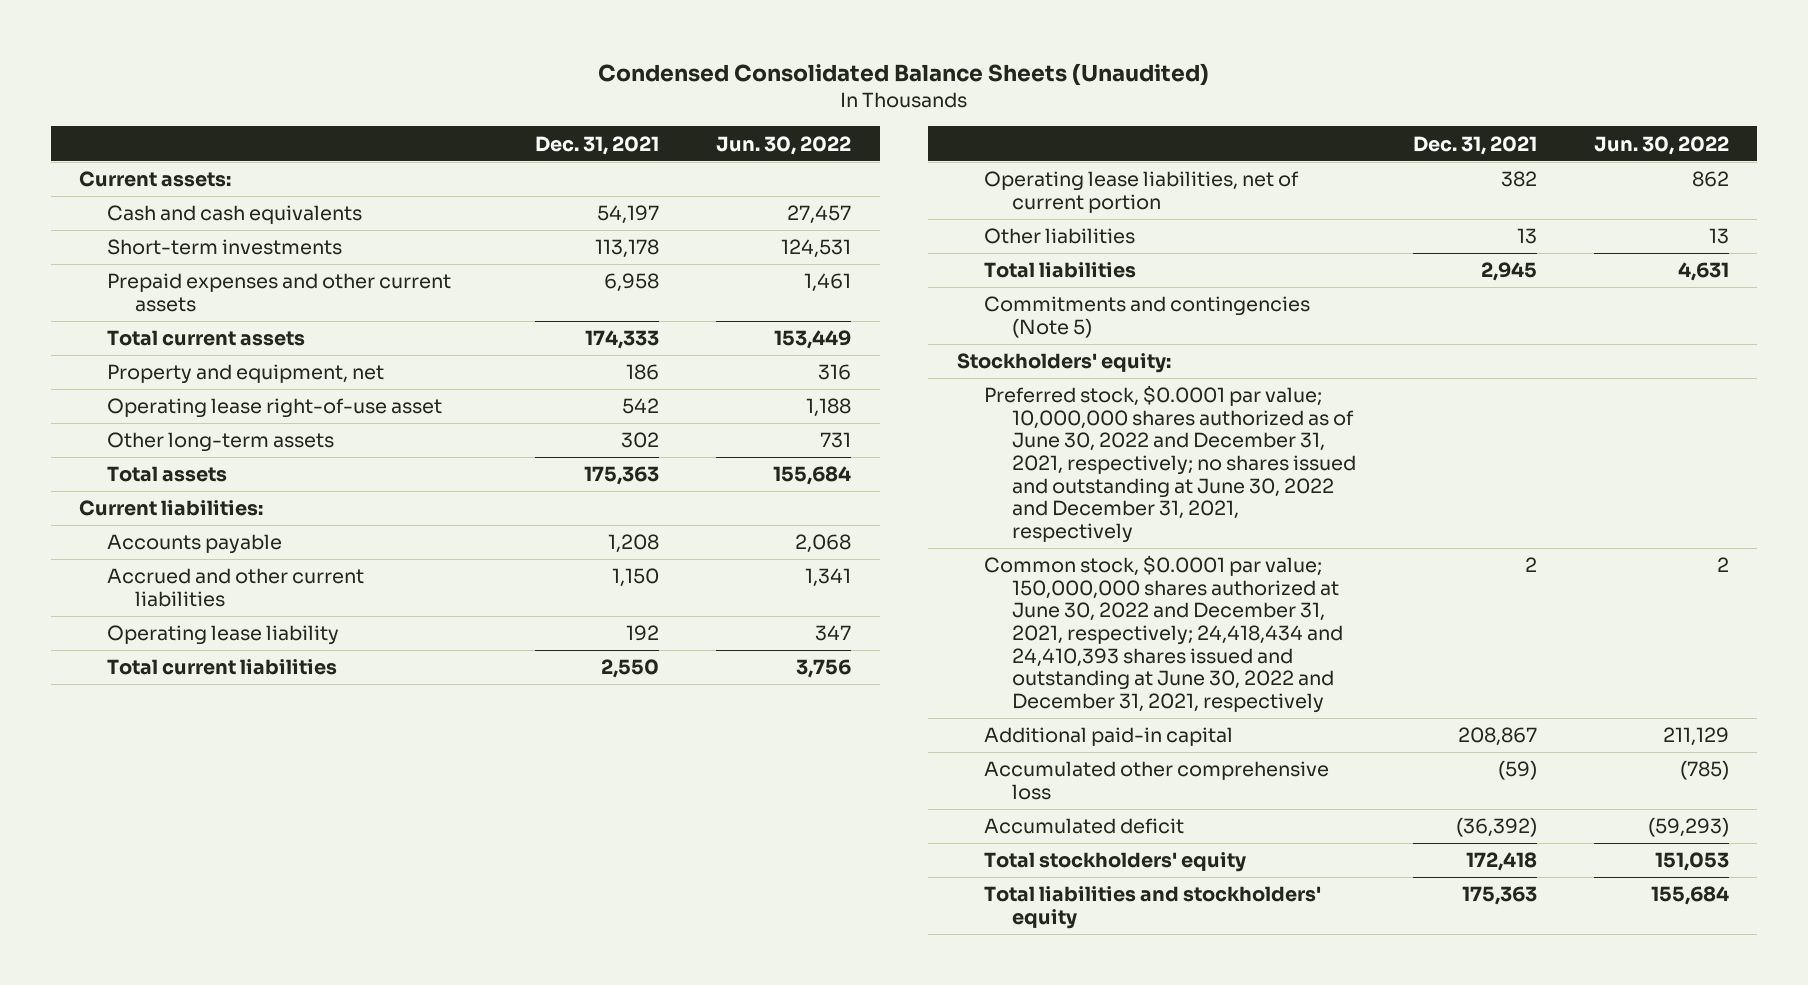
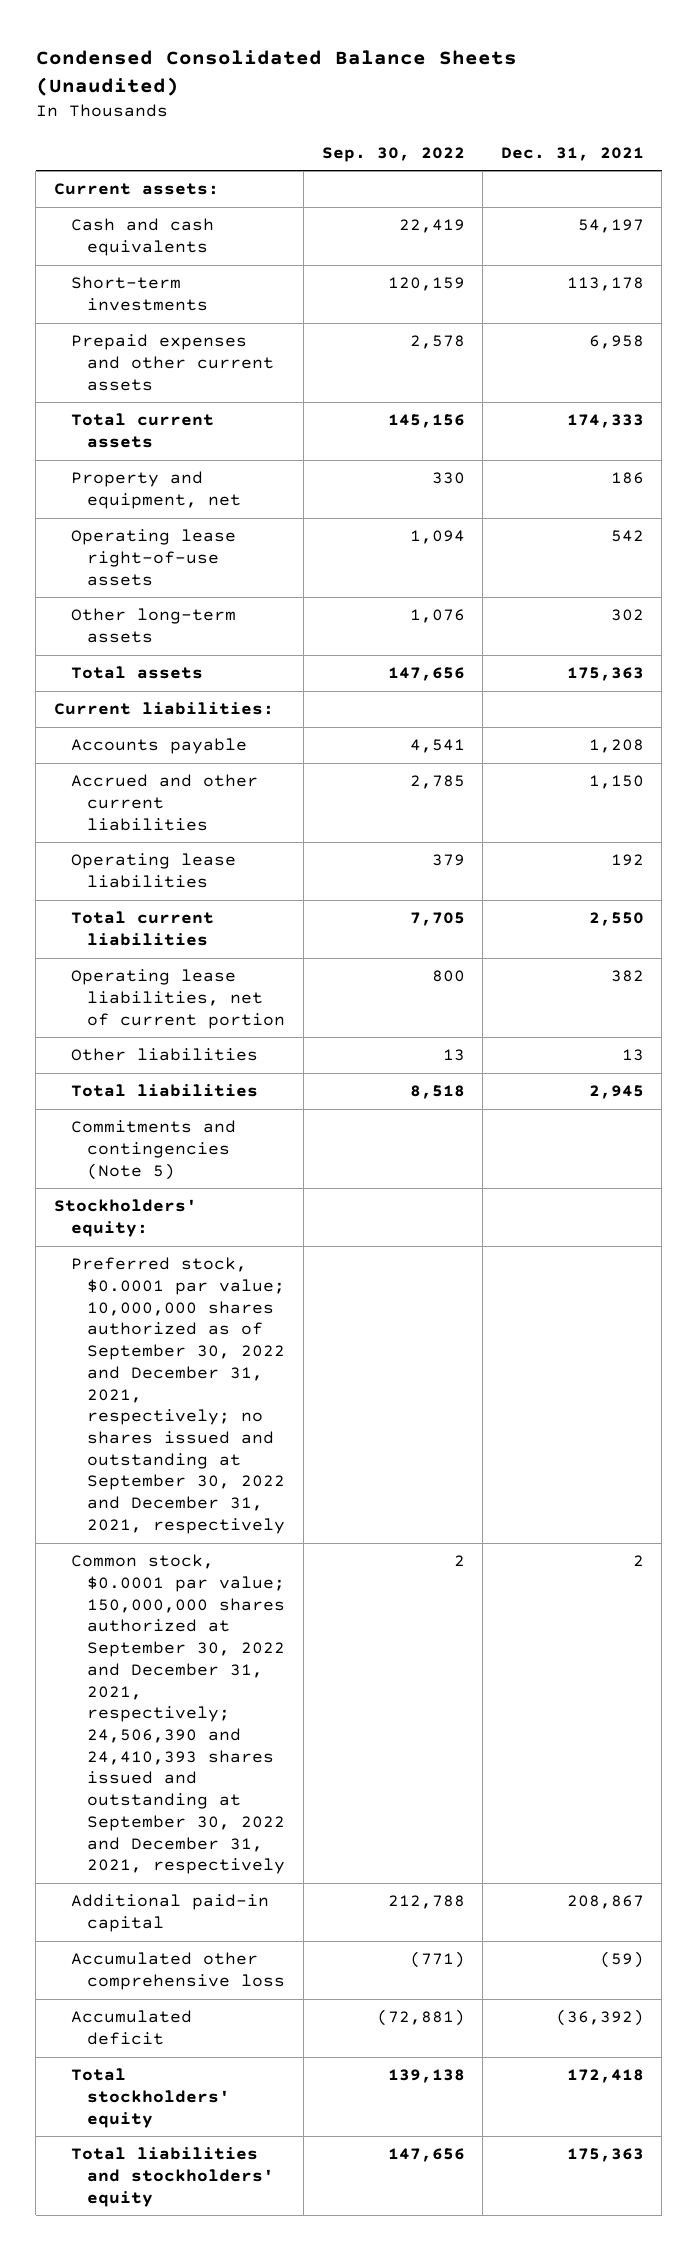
[716,135,852,155] Jun. 30, 2022 -> none
none -> [321,146,465,162] Sep. 30, 2022
[106,398,442,419] Operating lease right-of-use asset -> [70,529,236,586] Operating lease right-of-use assets
[106,625,339,646] Operating lease liability -> [70,853,236,889] Operating lease liabilities
[984,385,1356,543] Preferred stock, $0.0001 par value; 10,000,000 shares authorized as of June 30, 2022 and December 31, 2021, respectively; no shares issued and outstanding at June 30, 2022 and December 31, 2021, respectively -> [70,1257,286,1534] Preferred stock, $0.0001 par value; 10,000,000 shares authorized as of September 30, 2022 and December 31, 2021, respectively; no shares issued and outstanding at September 30, 2022 and December 31, 2021, respectively
[984,555,1343,713] Common stock, $0.0001 par value; 150,000,000 shares authorized at June 30, 2022 and December 31, 2021, respectively; 24,418,434 and 24,410,393 shares issued and outstanding at June 30, 2022 and December 31, 2021, respectively -> [70,1554,286,1875] Common stock, $0.0001 par value; 150,000,000 shares authorized at September 30, 2022 and December 31, 2021, respectively; 24,506,390 and 24,410,393 shares issued and outstanding at September 30, 2022 and December 31, 2021, respectively

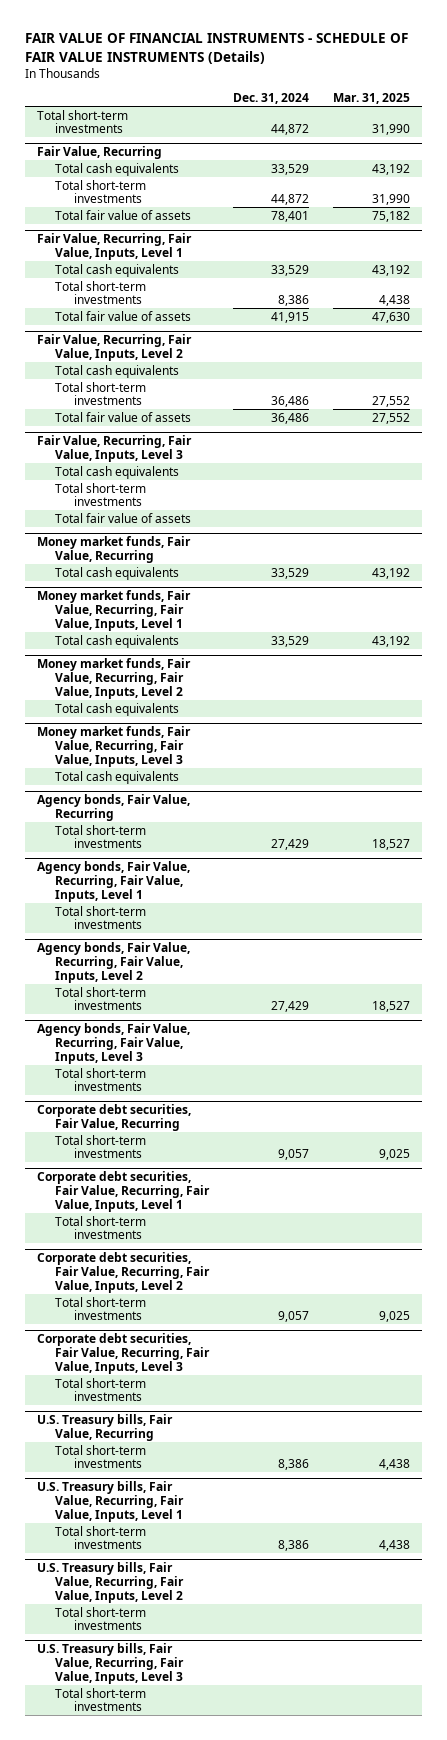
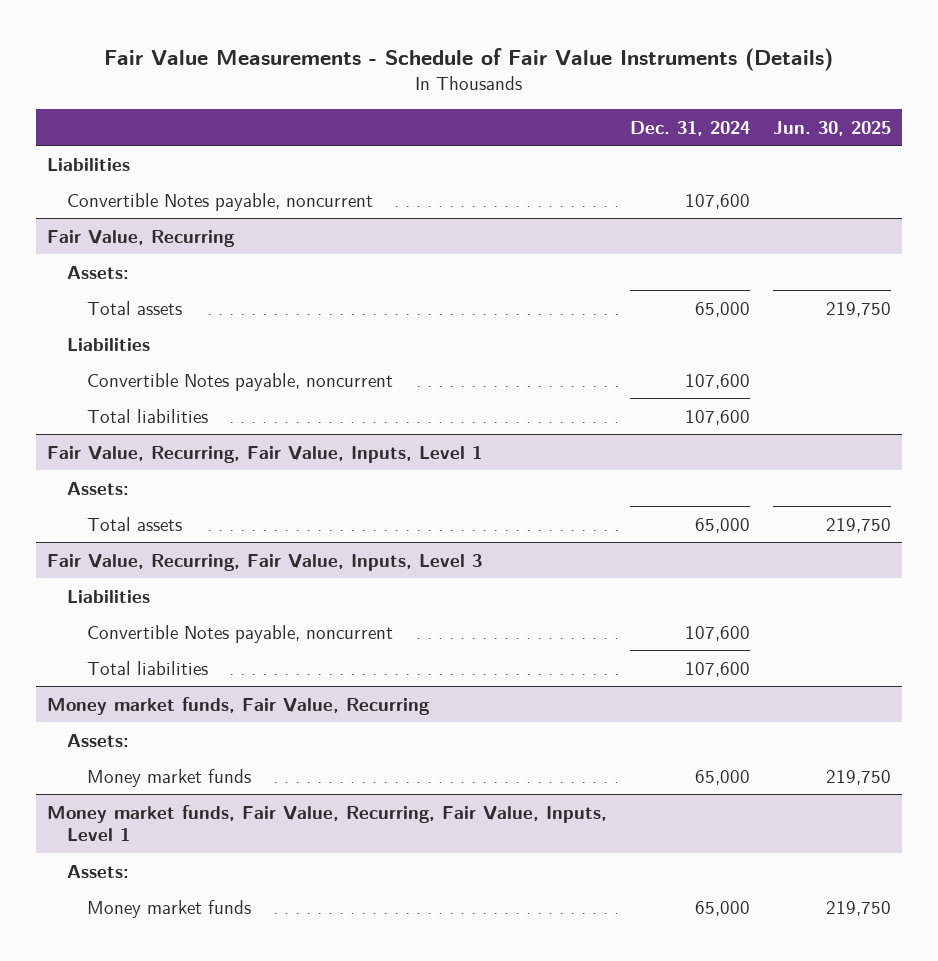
[25,33,409,64] FAIR VALUE OF FINANCIAL INSTRUMENTS - SCHEDULE OF FAIR VALUE INSTRUMENTS (Details) -> [104,48,834,72] Fair Value Measurements - Schedule of Fair Value Instruments (Details)
[332,93,410,105] Mar. 31, 2025 -> none
none -> [772,120,891,136] Jun. 30, 2025
[36,109,128,134] Total short-term investments -> none
none -> [47,157,131,171] Liabilities
none -> [67,192,374,211] Convertible Notes payable, noncurrent
[55,162,180,176] Total cash equivalents -> none
[55,179,147,204] Total short-term investments -> none
none -> [67,265,130,279] Assets:
[55,209,192,220] Total fair value of assets -> [87,300,183,315] Total assets
[271,210,310,222] 78,401 -> [695,301,751,317] 65,000
none -> [67,337,151,351] Liabilities
none -> [87,372,394,391] Convertible Notes payable, noncurrent
none -> [87,408,209,423] Total liabilities
[55,263,180,277] Total cash equivalents -> none
[55,280,147,305] Total short-term investments -> none
[36,334,192,362] Fair Value, Recurring, Fair Value, Inputs, Level 2 -> none
[55,364,180,378] Total cash equivalents -> none
[55,381,147,406] Total short-term investments -> none
[55,411,192,422] Total fair value of assets -> none
none -> [67,481,130,495] Assets:
[55,310,192,321] Total fair value of assets -> [87,516,183,531] Total assets
[271,311,310,323] 41,915 -> [695,517,751,533] 65,000
[55,465,180,479] Total cash equivalents -> none
[55,482,147,507] Total short-term investments -> none
[55,512,192,523] Total fair value of assets -> none
none -> [67,589,151,603] Liabilities
none -> [87,624,394,643] Convertible Notes payable, noncurrent
none -> [87,660,209,675] Total liabilities
[55,566,180,580] Total cash equivalents -> none
none -> [67,733,130,747] Assets:
none -> [87,768,252,787] Money market funds
[55,634,180,648] Total cash equivalents -> none
[36,658,191,699] Money market funds, Fair Value, Recurring, Fair Value, Inputs, Level 2 -> none
[55,702,180,716] Total cash equivalents -> none
[36,726,191,767] Money market funds, Fair Value, Recurring, Fair Value, Inputs, Level 3 -> none
[55,770,180,784] Total cash equivalents -> none
[36,794,190,822] Agency bonds, Fair Value, Recurring -> none
[55,824,147,849] Total short-term investments -> none
[36,861,190,902] Agency bonds, Fair Value, Recurring, Fair Value, Inputs, Level 1 -> none
[55,905,147,930] Total short-term investments -> none
[36,942,190,983] Agency bonds, Fair Value, Recurring, Fair Value, Inputs, Level 2 -> none
[55,986,147,1011] Total short-term investments -> none
[36,1023,190,1064] Agency bonds, Fair Value, Recurring, Fair Value, Inputs, Level 3 -> none
[55,1067,147,1092] Total short-term investments -> none
[36,1104,191,1132] Corporate debt securities, Fair Value, Recurring -> none
[55,1134,147,1159] Total short-term investments -> none
[36,1171,211,1212] Corporate debt securities, Fair Value, Recurring, Fair Value, Inputs, Level 1 -> none
[55,1215,147,1240] Total short-term investments -> none
[36,1252,211,1293] Corporate debt securities, Fair Value, Recurring, Fair Value, Inputs, Level 2 -> none
[55,1296,147,1321] Total short-term investments -> none
[36,1333,211,1374] Corporate debt securities, Fair Value, Recurring, Fair Value, Inputs, Level 3 -> none
[55,1377,147,1402] Total short-term investments -> none
[36,1414,173,1442] U.S. Treasury bills, Fair Value, Recurring -> none
[55,1444,147,1469] Total short-term investments -> none
[36,1481,185,1522] U.S. Treasury bills, Fair Value, Recurring, Fair Value, Inputs, Level 1 -> none
[55,1525,147,1550] Total short-term investments -> none
[36,1562,185,1603] U.S. Treasury bills, Fair Value, Recurring, Fair Value, Inputs, Level 2 -> none
[55,1606,147,1631] Total short-term investments -> none
[36,1643,185,1684] U.S. Treasury bills, Fair Value, Recurring, Fair Value, Inputs, Level 3 -> none
[55,1687,147,1712] Total short-term investments -> none
none -> [67,864,130,878] Assets:
none -> [87,899,252,918] Money market funds

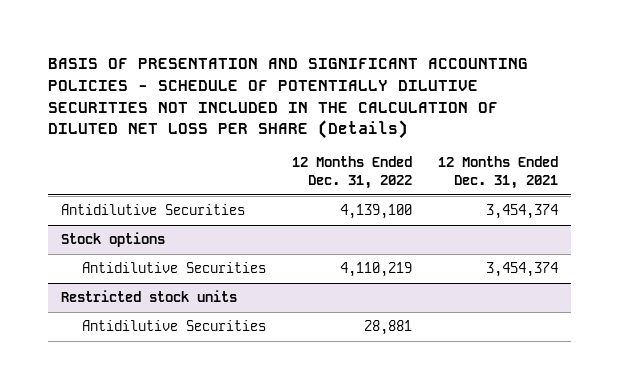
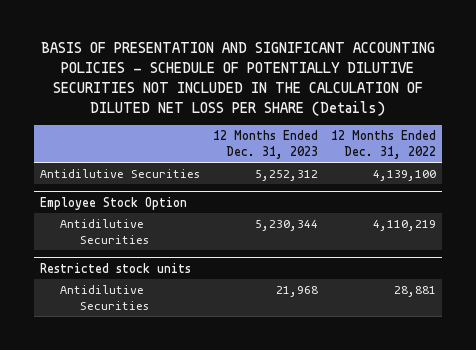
[437,156,558,190] 12 Months Ended Dec. 31, 2021 -> none
none -> [212,130,318,160] 12 Months Ended Dec. 31, 2023
[60,232,165,248] Stock options -> [40,196,188,210] Employee Stock Option

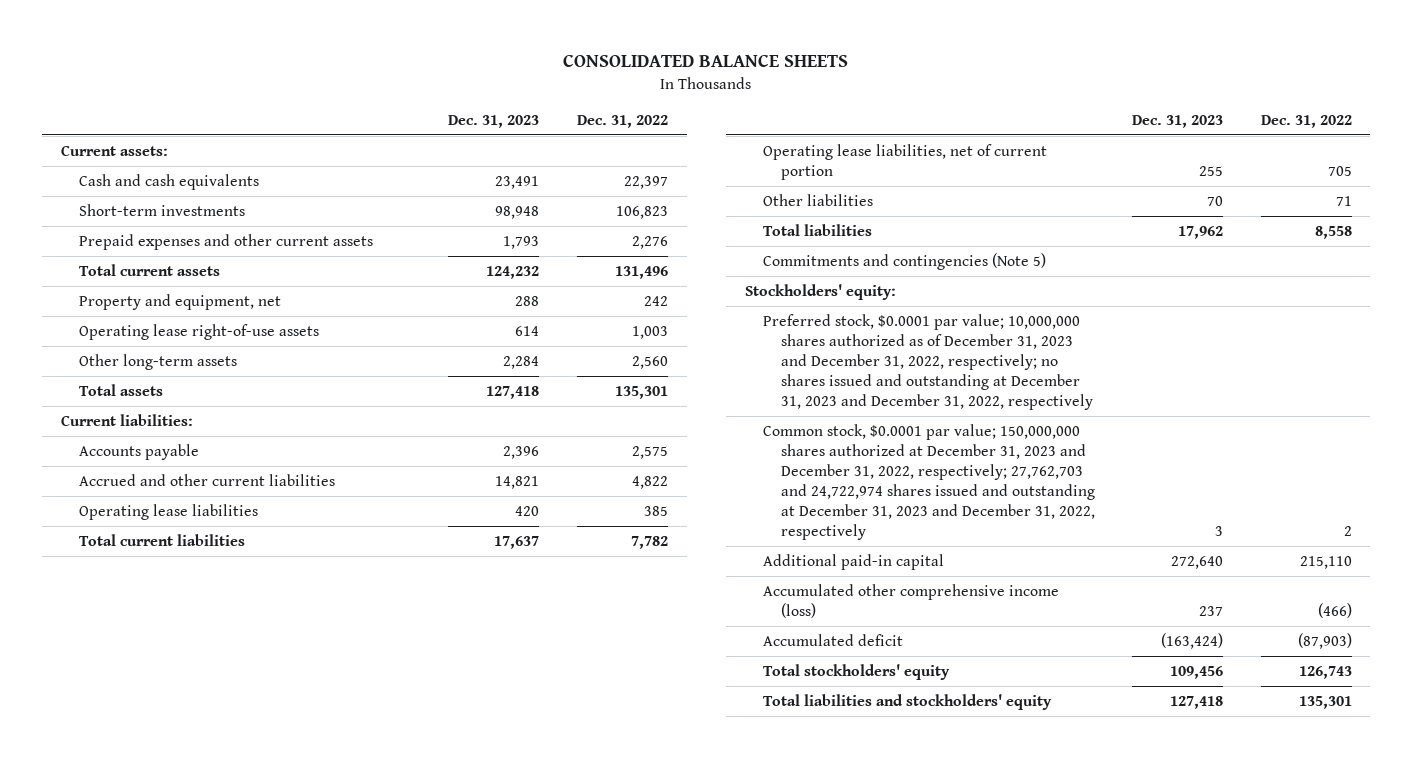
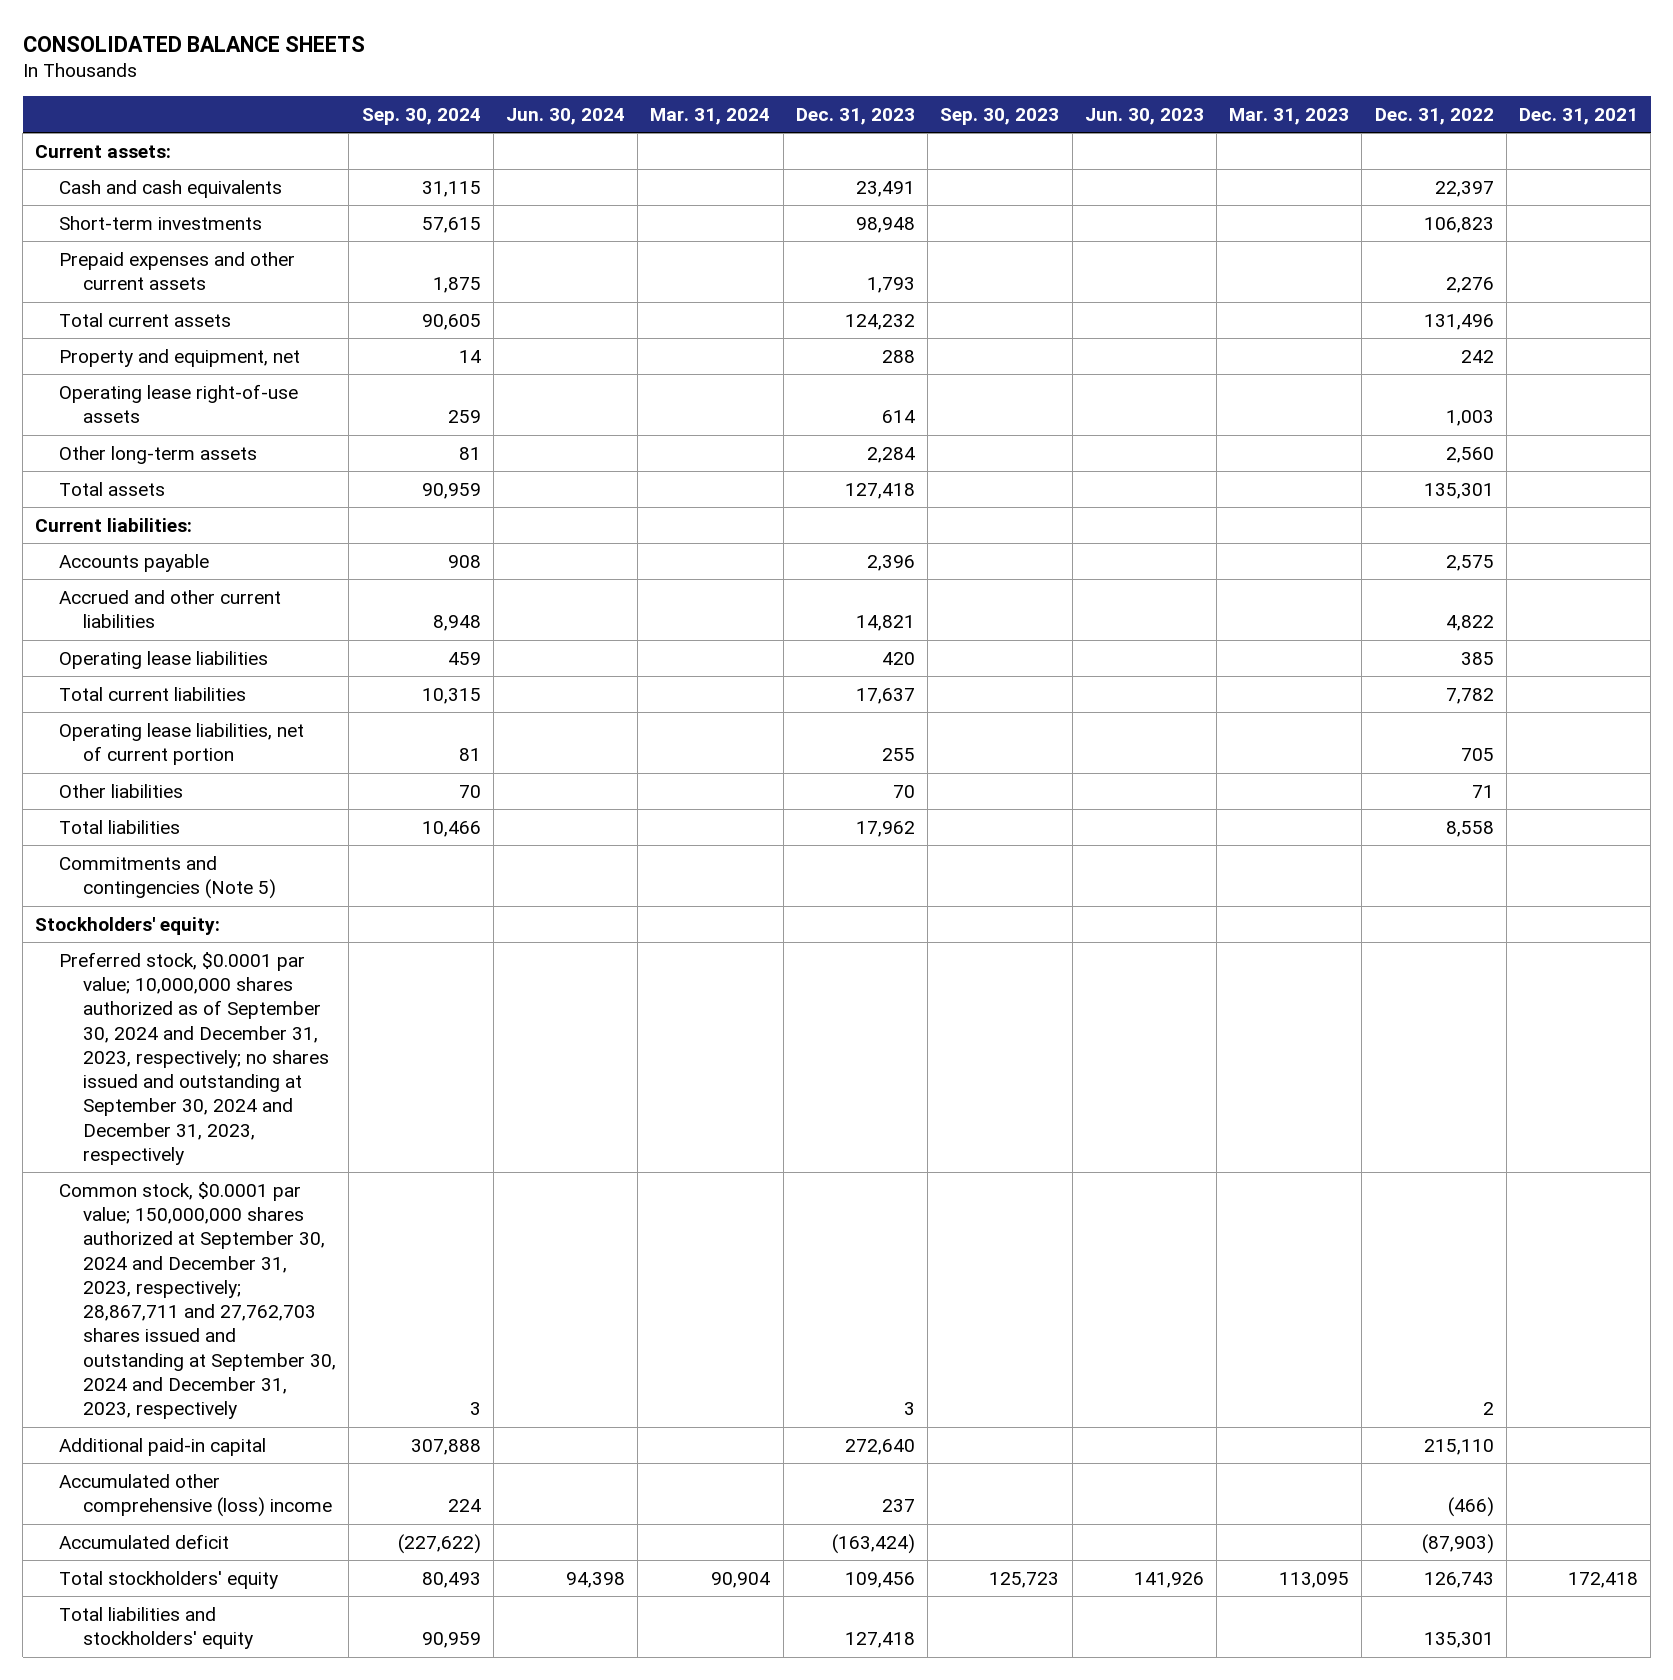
none -> [361,107,481,125] Sep. 30, 2024
none -> [506,107,626,125] Jun. 30, 2024
none -> [650,107,771,125] Mar. 31, 2024
none -> [940,107,1060,125] Sep. 30, 2023
none -> [1084,107,1204,125] Jun. 30, 2023
none -> [1229,107,1350,125] Mar. 31, 2023
none -> [1519,107,1639,125] Dec. 31, 2021
[762,313,1093,410] Preferred stock, $0.0001 par value; 10,000,000 shares authorized as of December 31, 2023 and December 31, 2022, respectively; no shares issued and outstanding at December 31, 2023 and December 31, 2022, respectively -> [59,951,330,1165] Preferred stock, $0.0001 par value; 10,000,000 shares authorized as of September 30, 2024 and December 31, 2023, respectively; no shares issued and outstanding at September 30, 2024 and December 31, 2023, respectively
[762,423,1095,540] Common stock, $0.0001 par value; 150,000,000 shares authorized at December 31, 2023 and December 31, 2022, respectively; 27,762,703 and 24,722,974 shares issued and outstanding at December 31, 2023 and December 31, 2022, respectively -> [59,1181,337,1420] Common stock, $0.0001 par value; 150,000,000 shares authorized at September 30, 2024 and December 31, 2023, respectively; 28,867,711 and 27,762,703 shares issued and outstanding at September 30, 2024 and December 31, 2023, respectively
[762,583,1059,618] Accumulated other comprehensive income (loss) -> [59,1473,333,1518] Accumulated other comprehensive (loss) income

